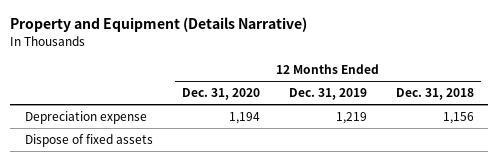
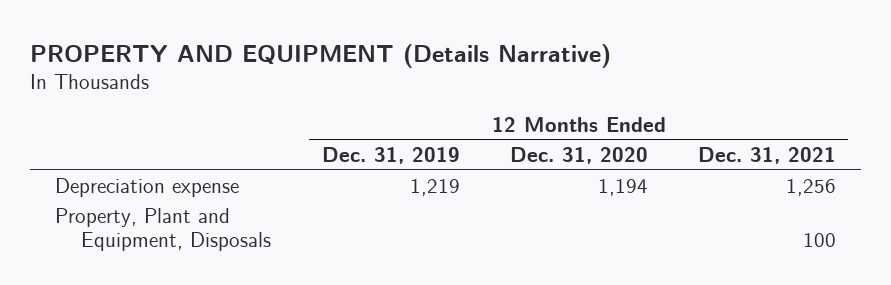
[10,17,308,33] Property and Equipment (Details Narrative) -> [29,43,611,68] PROPERTY AND EQUIPMENT (Details Narrative)
[395,88,474,101] Dec. 31, 2018 -> none
none -> [697,147,836,165] Dec. 31, 2021
[24,134,153,148] Dispose of fixed assets -> [54,208,272,252] Property, Plant and Equipment, Disposals

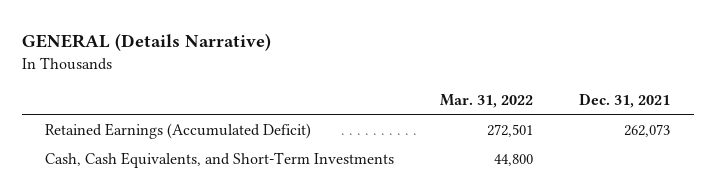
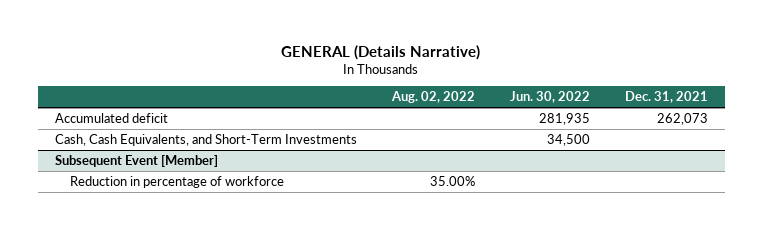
[440,93,534,108] Mar. 31, 2022 -> none
none -> [390,90,475,103] Aug. 02, 2022
none -> [509,90,590,103] Jun. 30, 2022
[44,122,311,139] Retained Earnings (Accumulated Deficit) -> [54,113,168,124] Accumulated deficit
none -> [54,155,218,168] Subsequent Event [Member]
none -> [69,176,284,189] Reduction in percentage of workforce

